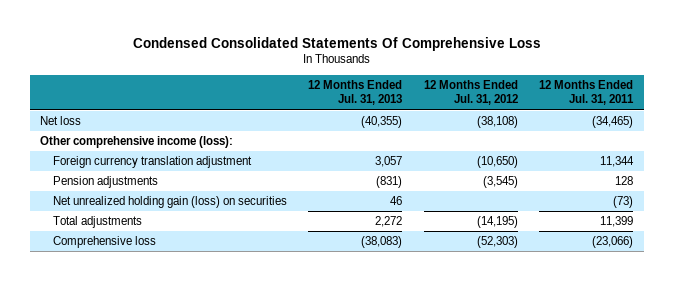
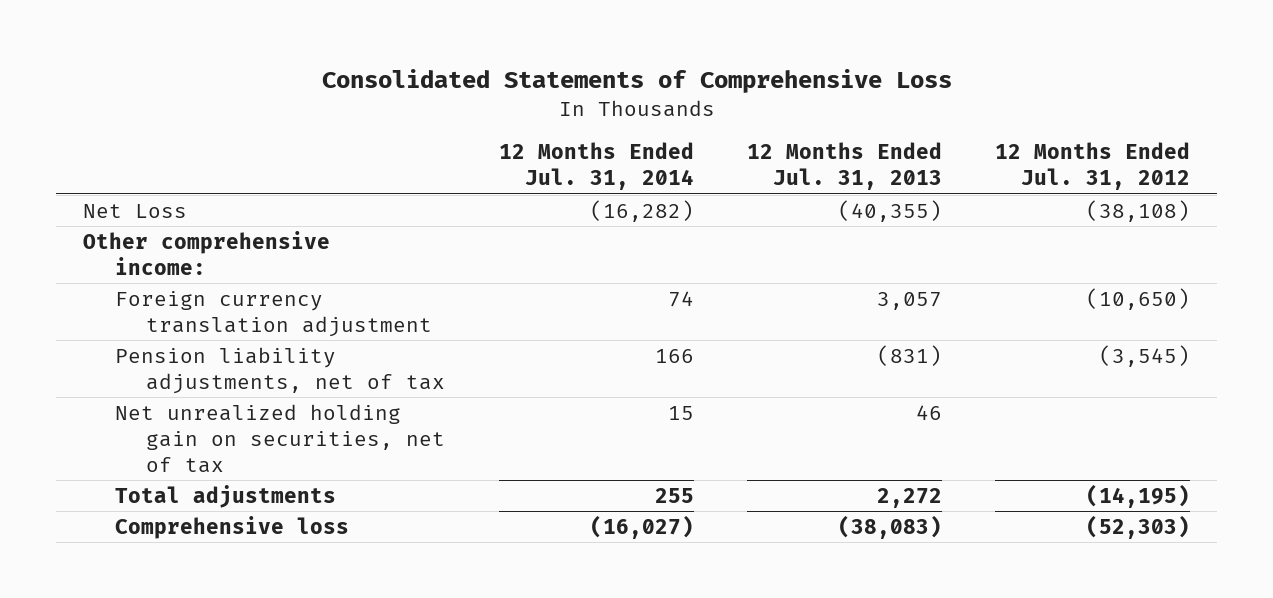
[132,36,541,51] Condensed Consolidated Statements Of Comprehensive Loss -> [321,69,952,94] Consolidated Statements of Comprehensive Loss
[538,80,634,106] 12 Months Ended Jul. 31, 2011 -> none
none -> [498,142,694,191] 12 Months Ended Jul. 31, 2014
[40,116,82,126] Net loss -> [82,203,187,218] Net Loss
[40,136,234,149] Other comprehensive income (loss): -> [82,230,330,275] Other comprehensive income:
[53,176,159,189] Pension adjustments -> [114,346,446,394] Pension liability adjustments, net of tax
[53,196,288,209] Net unrealized holding gain (loss) on securities -> [114,403,446,473] Net unrealized holding gain on securities, net of tax

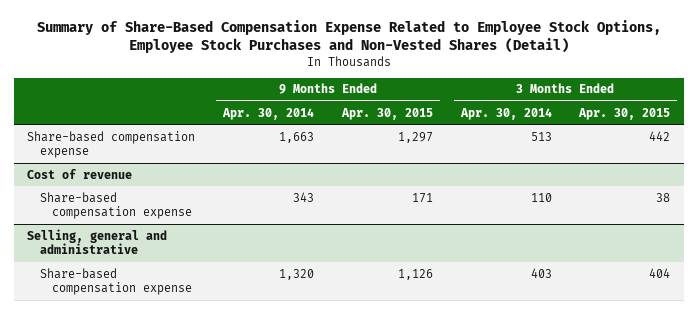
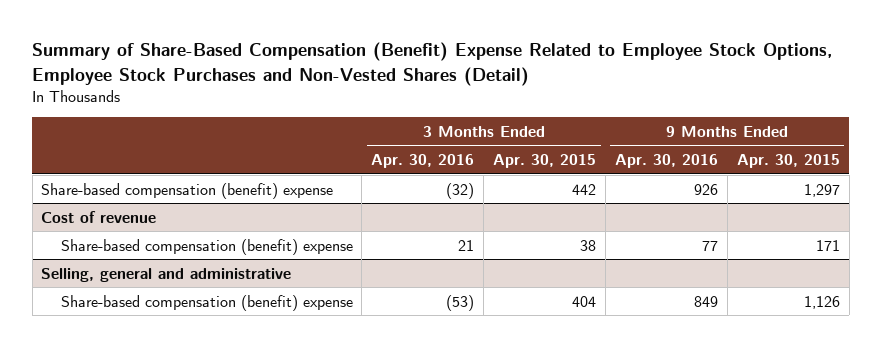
[36,19,661,53] Summary of Share-Based Compensation Expense Related to Employee Stock Options, Employee Stock Purchases and Non-Vested Shares (Detail) -> [32,42,833,86] Summary of Share-Based Compensation (Benefit) Expense Related to Employee Stock Options, Employee Stock Purchases and Non-Vested Shares (Detail)
[222,107,315,120] Apr. 30, 2014 -> none
[459,107,552,120] Apr. 30, 2014 -> none
none -> [371,154,475,169] Apr. 30, 2016
none -> [614,154,718,169] Apr. 30, 2016
[27,130,196,159] Share-based compensation expense -> [41,182,334,199] Share-based compensation (benefit) expense
[39,191,192,220] Share-based compensation expense -> [60,238,353,255] Share-based compensation (benefit) expense
[39,267,192,296] Share-based compensation expense -> [60,294,353,311] Share-based compensation (benefit) expense

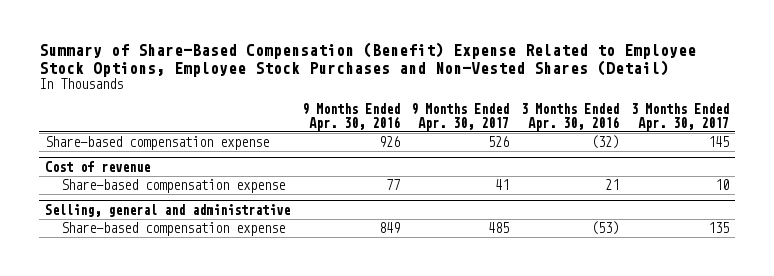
[493,154,597,169] Apr. 30, 2015 -> none
[736,154,840,169] Apr. 30, 2015 -> none
none -> [411,102,510,131] 9 Months Ended Apr. 30, 2017
none -> [630,102,729,131] 3 Months Ended Apr. 30, 2017
[41,182,334,199] Share-based compensation (benefit) expense -> [44,136,269,151] Share-based compensation expense
[60,238,353,255] Share-based compensation (benefit) expense -> [61,179,286,194] Share-based compensation expense
[60,294,353,311] Share-based compensation (benefit) expense -> [61,222,286,237] Share-based compensation expense

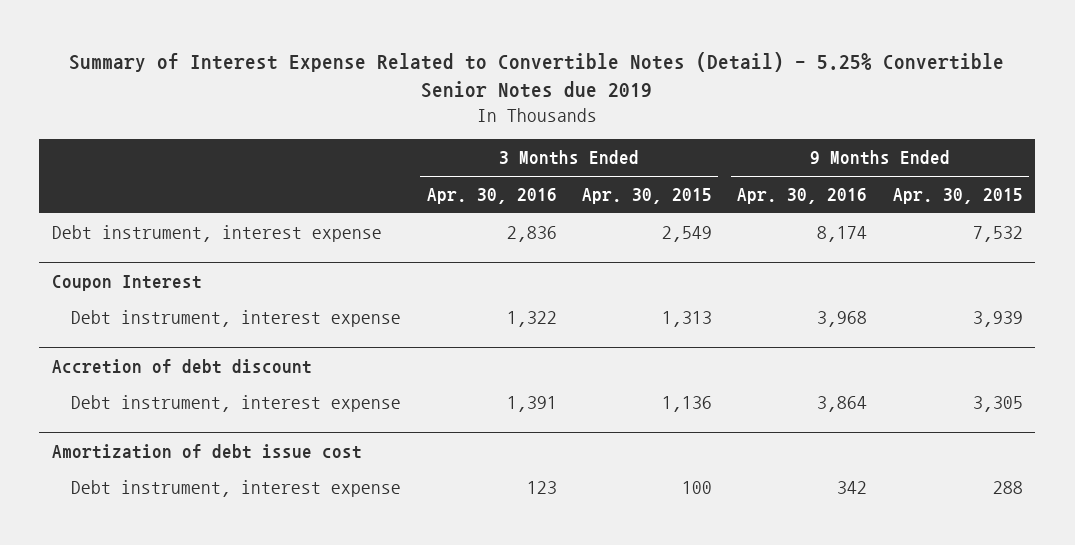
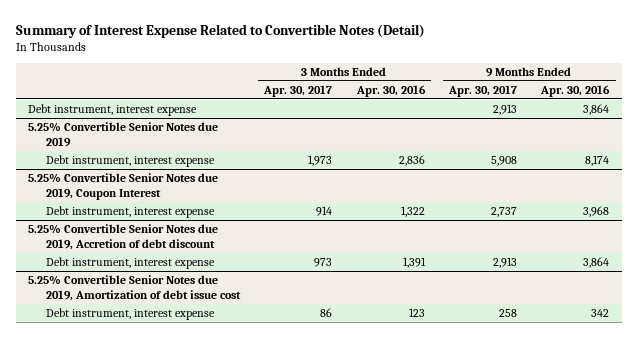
[69,51,1005,99] Summary of Interest Expense Related to Convertible Notes (Detail) - 5.25% Convertible Senior Notes due 2019 -> [15,23,425,38] Summary of Interest Expense Related to Convertible Notes (Detail)
[581,188,712,205] Apr. 30, 2015 -> none
[892,188,1023,205] Apr. 30, 2015 -> none
none -> [263,84,333,97] Apr. 30, 2017
none -> [448,84,518,97] Apr. 30, 2017
none -> [28,104,198,117] Debt instrument, interest expense
none -> [28,122,219,147] 5.25% Convertible Senior Notes due 2019
[51,274,202,291] Coupon Interest -> none
none -> [28,173,219,200] 5.25% Convertible Senior Notes due 2019, Coupon Interest
[51,358,312,374] Accretion of debt discount -> none
none -> [28,224,219,250] 5.25% Convertible Senior Notes due 2019, Accretion of debt discount
[51,443,362,459] Amortization of debt issue cost -> none
none -> [28,275,241,301] 5.25% Convertible Senior Notes due 2019, Amortization of debt issue cost

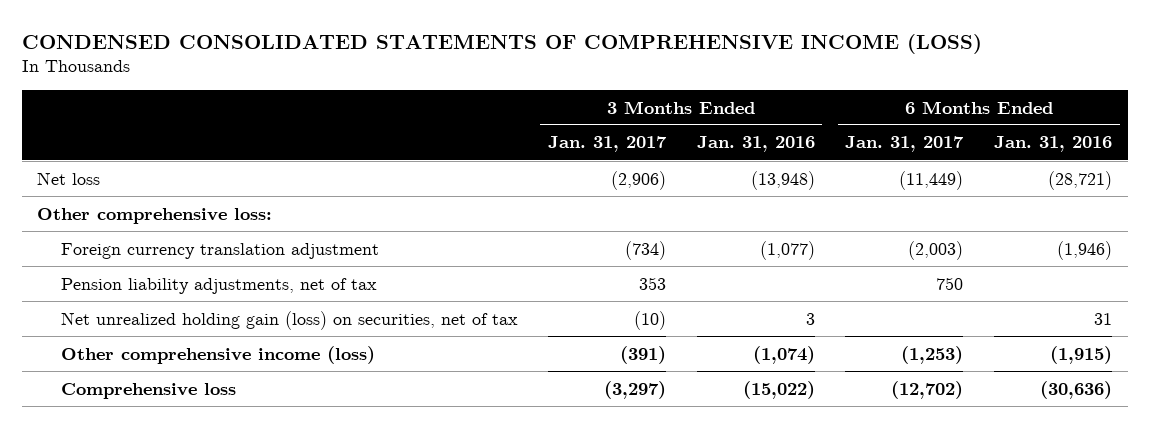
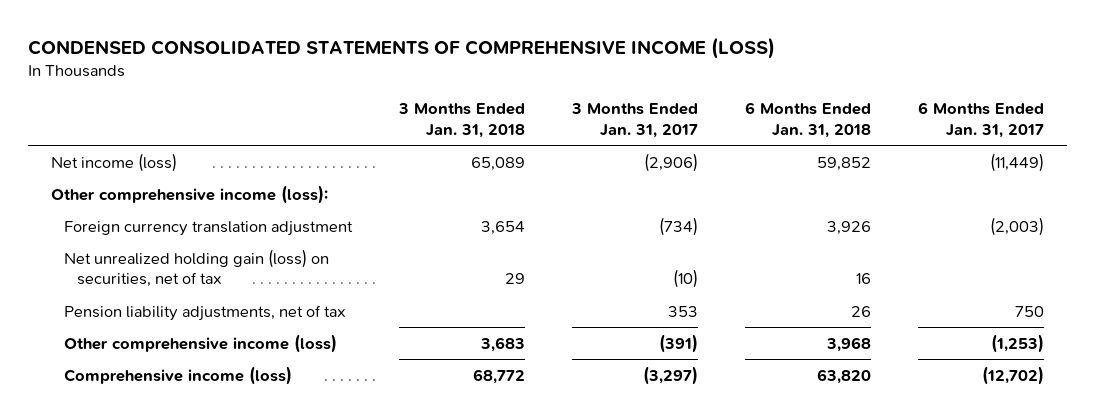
[696,136,815,153] Jan. 31, 2016 -> none
[994,136,1113,153] Jan. 31, 2016 -> none
none -> [398,103,526,138] 3 Months Ended Jan. 31, 2018
none -> [744,102,871,138] 6 Months Ended Jan. 31, 2018
[36,171,100,185] Net loss -> [51,152,178,172] Net income (loss)
[36,207,272,224] Other comprehensive loss: -> [51,184,329,204] Other comprehensive income (loss):
[61,277,378,294] Pension liability adjustments, net of tax -> [64,304,347,321] Pension liability adjustments, net of tax
[61,382,237,399] Comprehensive loss -> [64,365,293,385] Comprehensive income (loss)

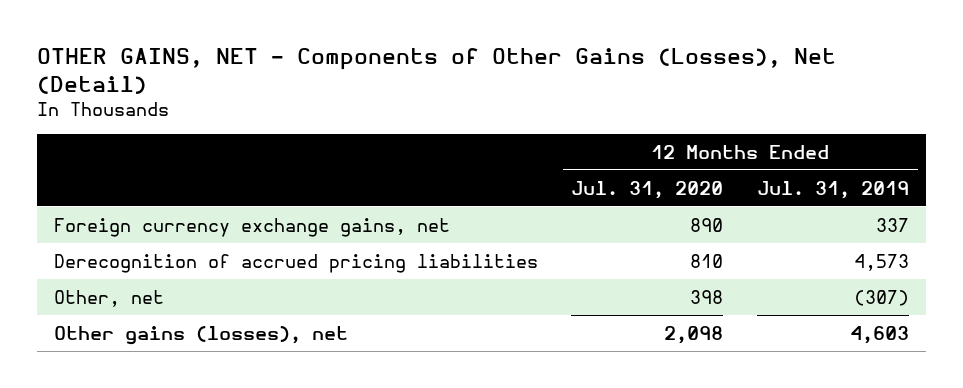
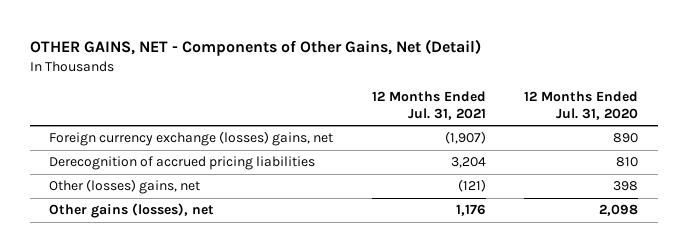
[36,48,836,95] OTHER GAINS, NET - Components of Other Gains (Losses), Net (Detail) -> [29,38,481,56] OTHER GAINS, NET - Components of Other Gains, Net (Detail)
[757,180,910,199] Jul. 31, 2019 -> none
none -> [371,91,486,120] 12 Months Ended Jul. 31, 2021
[53,217,450,237] Foreign currency exchange gains, net -> [49,131,334,147] Foreign currency exchange (losses) gains, net
[53,289,164,307] Other, net -> [49,179,201,195] Other (losses) gains, net

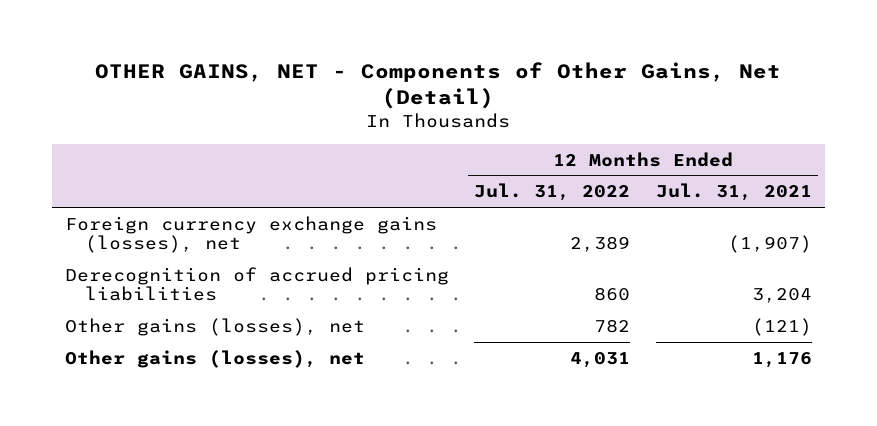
[524,91,639,120] 12 Months Ended Jul. 31, 2020 -> none
none -> [474,183,631,202] Jul. 31, 2022
[49,131,334,147] Foreign currency exchange (losses) gains, net -> [64,215,437,254] Foreign currency exchange gains (losses), net
[49,179,201,195] Other (losses) gains, net -> [64,317,365,336] Other gains (losses), net

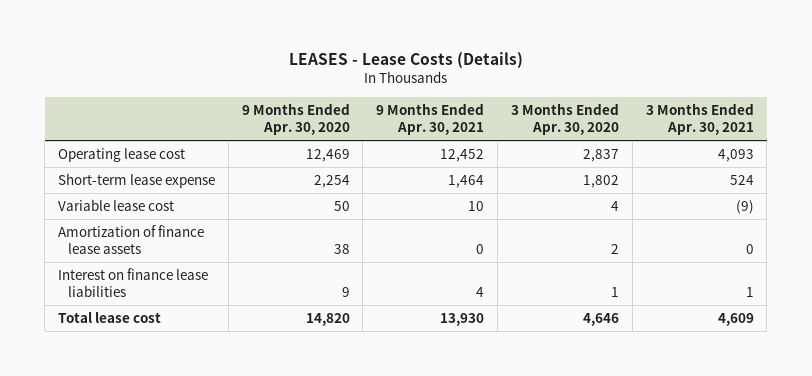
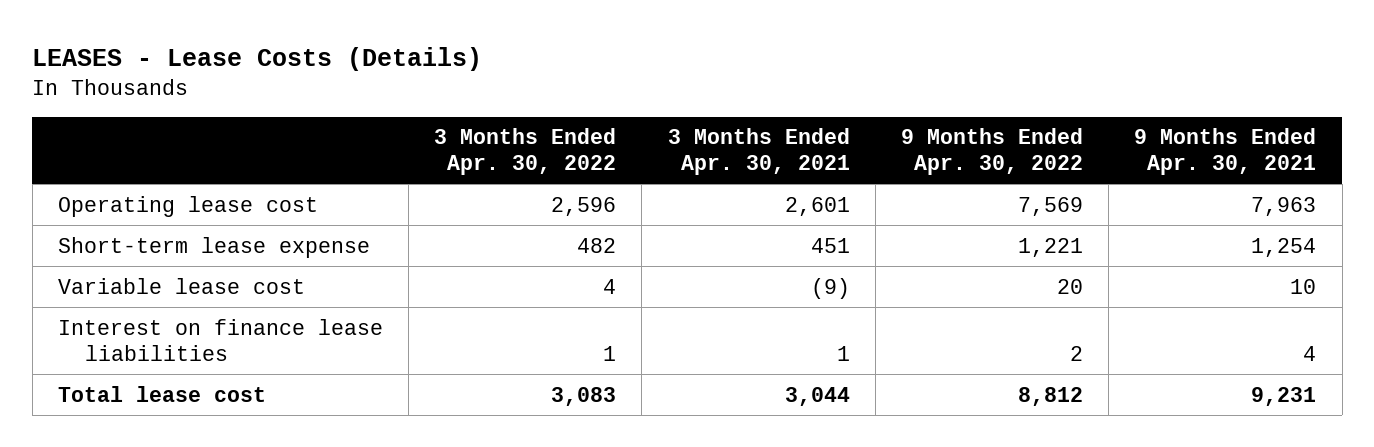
[241,102,350,135] 9 Months Ended Apr. 30, 2020 -> none
[510,102,619,135] 3 Months Ended Apr. 30, 2020 -> none
none -> [434,128,617,176] 3 Months Ended Apr. 30, 2022
none -> [901,128,1084,176] 9 Months Ended Apr. 30, 2022
[440,148,485,162] 12,452 -> [1251,196,1317,216] 7,963
[717,148,754,162] 4,093 -> [784,196,850,216] 2,601
[448,174,485,188] 1,464 -> [1251,237,1317,257] 1,254
[729,174,754,185] 524 -> [810,237,850,253] 451
[58,224,205,255] Amortization of finance lease assets -> none
[440,312,485,326] 13,930 -> [1251,386,1317,406] 9,231
[717,312,754,326] 4,609 -> [784,386,850,406] 3,044

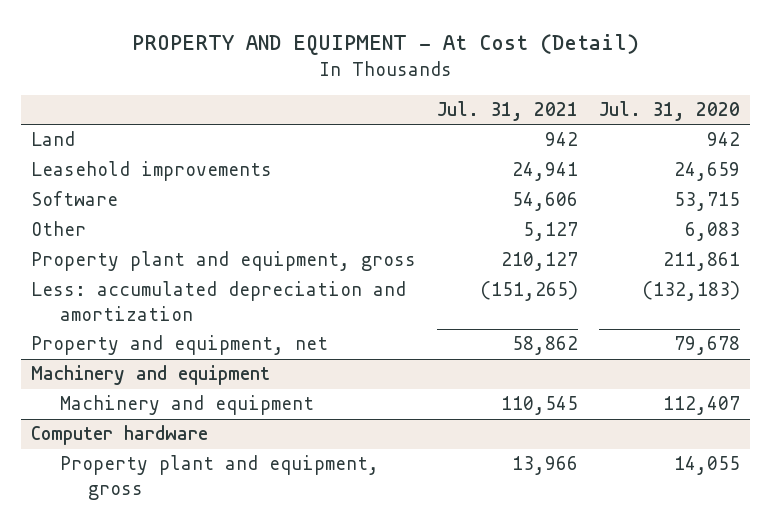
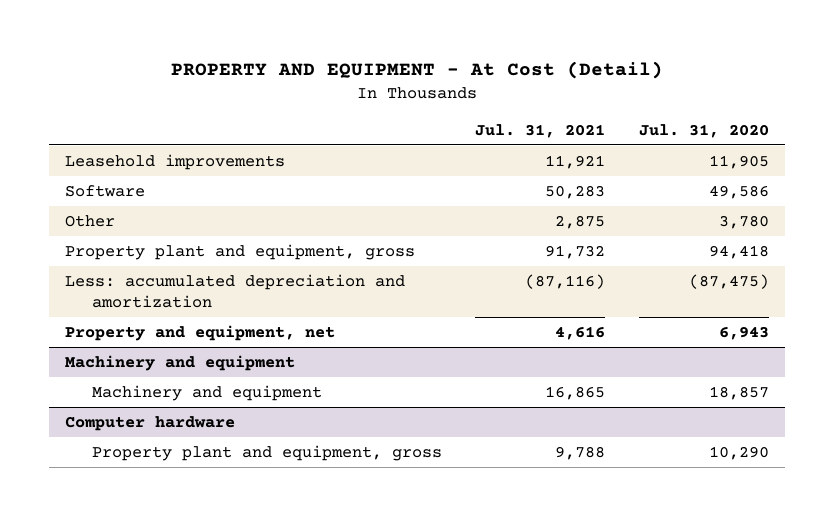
[31,131,76,147] Land -> none
[512,162,579,182] 24,941 -> [545,154,606,169] 11,921
[673,162,740,182] 24,659 -> [708,154,769,169] 11,905
[512,192,579,212] 54,606 -> [545,184,606,199] 50,283
[673,192,740,212] 53,715 -> [708,184,769,199] 49,586
[523,222,579,242] 5,127 -> [555,214,606,229] 2,875
[684,222,740,242] 6,083 -> [718,214,769,229] 3,780
[501,252,579,272] 210,127 -> [545,244,606,259] 91,732
[662,252,740,272] 211,861 -> [708,244,769,259] 94,418
[480,281,579,302] (151,265) -> [525,273,606,289] (87,116)
[641,281,740,302] (132,183) -> [688,273,769,289] (87,475)
[512,336,579,356] 58,862 -> [555,325,606,340] 4,616
[673,336,740,356] 79,678 -> [718,325,769,340] 6,943
[501,396,579,416] 110,545 -> [545,385,606,400] 16,865
[662,396,740,416] 112,407 -> [708,385,769,400] 18,857
[512,456,579,476] 13,966 -> [555,445,606,460] 9,788
[673,456,740,476] 14,055 -> [708,445,769,460] 10,290

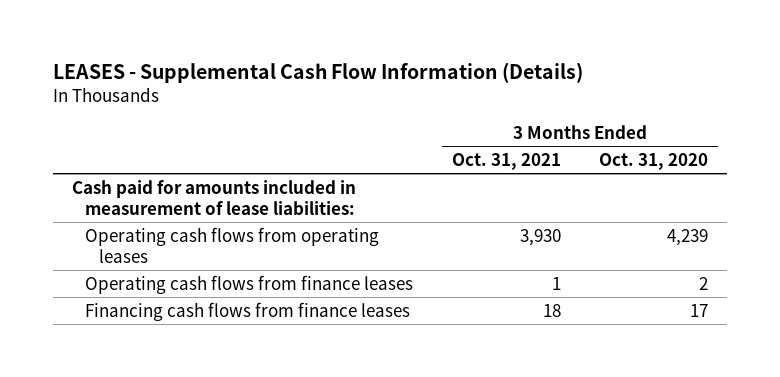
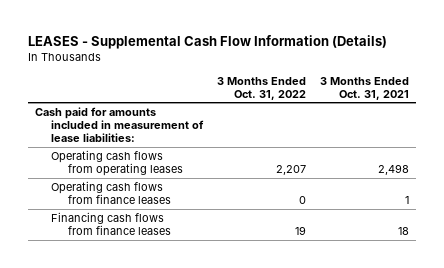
[599,153,709,171] Oct. 31, 2020 -> none
none -> [217,76,307,100] 3 Months Ended Oct. 31, 2022
[519,228,561,246] 3,930 -> [377,164,409,176] 2,498

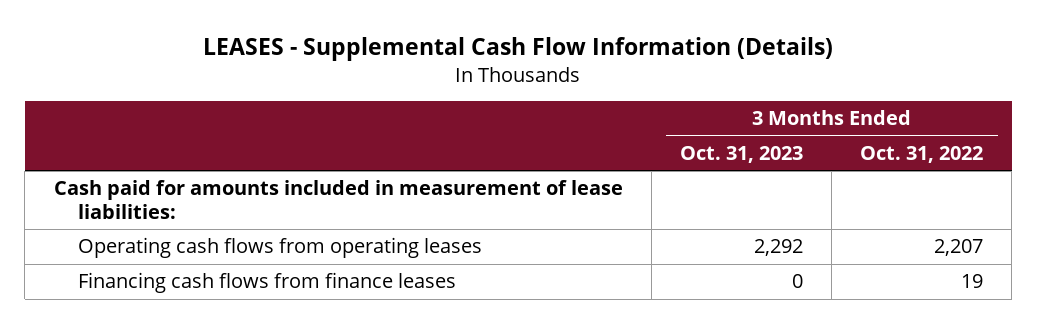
[319,76,409,100] 3 Months Ended Oct. 31, 2021 -> none
none -> [679,145,803,163] Oct. 31, 2023
[51,180,171,205] Operating cash flows from finance leases -> none

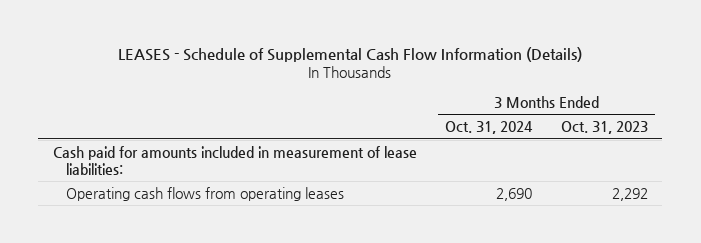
[203,37,834,62] LEASES - Supplemental Cash Flow Information (Details) -> [118,46,583,62] LEASES - Schedule of Supplemental Cash Flow Information (Details)
[860,145,984,163] Oct. 31, 2022 -> none
none -> [445,121,534,135] Oct. 31, 2024
[77,272,456,294] Financing cash flows from finance leases -> none

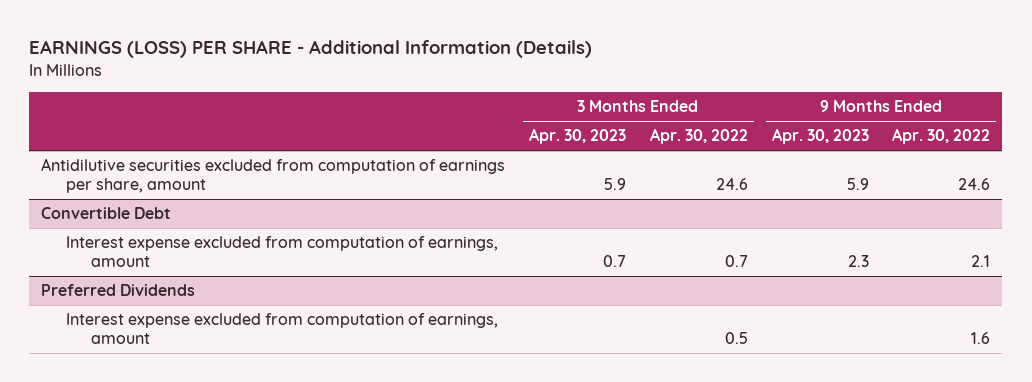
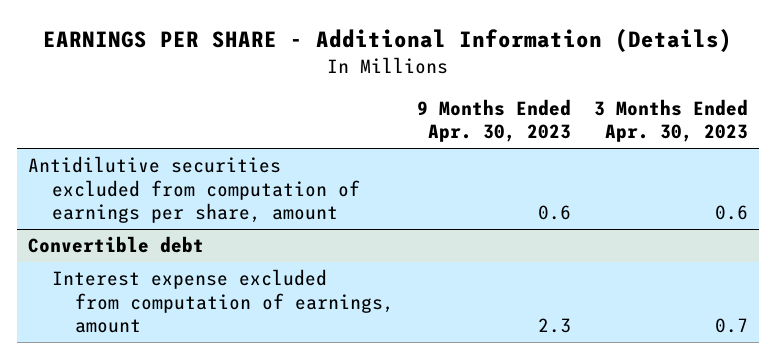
[29,40,593,59] EARNINGS (LOSS) PER SHARE - Additional Information (Details) -> [43,28,733,52] EARNINGS PER SHARE - Additional Information (Details)
[649,128,748,145] Apr. 30, 2022 -> none
[892,128,991,145] Apr. 30, 2022 -> none
[604,178,627,191] 5.9 -> [714,204,748,220] 0.6
[846,178,869,191] 5.9 -> [538,204,572,220] 0.6
[41,207,172,220] Convertible Debt -> [28,236,205,254] Convertible debt
[41,284,196,297] Preferred Dividends -> none
[66,313,499,345] Interest expense excluded from computation of earnings, amount -> none

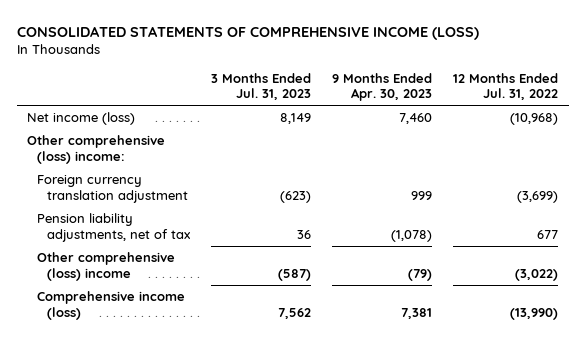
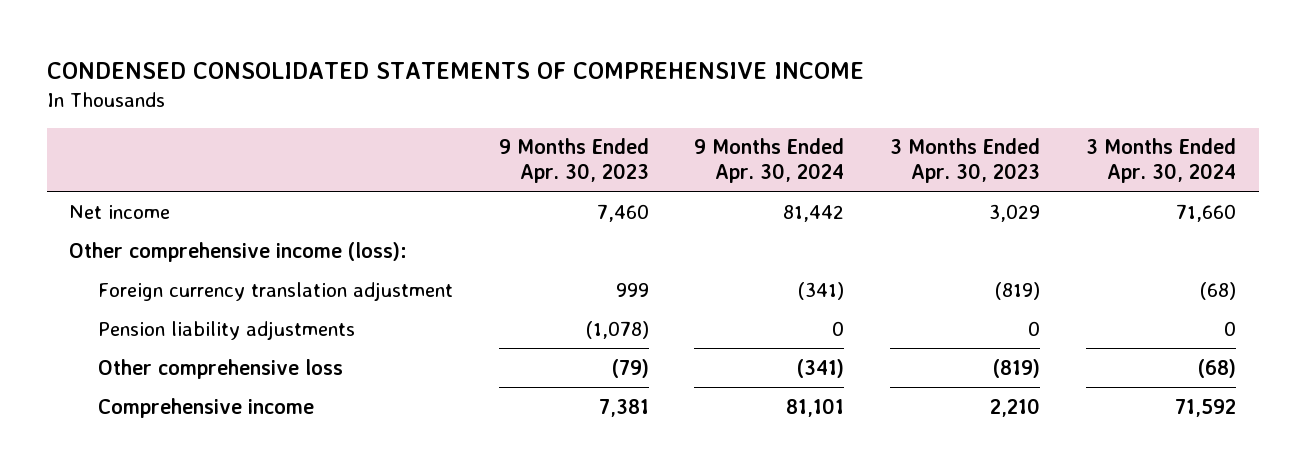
[16,25,479,40] CONSOLIDATED STATEMENTS OF COMPREHENSIVE INCOME (LOSS) -> [46,61,864,79] CONDENSED CONSOLIDATED STATEMENTS OF COMPREHENSIVE INCOME
[210,73,311,101] 3 Months Ended Jul. 31, 2023 -> none
[452,73,558,101] 12 Months Ended Jul. 31, 2022 -> none
none -> [694,138,845,183] 9 Months Ended Apr. 30, 2024
none -> [890,138,1041,183] 3 Months Ended Apr. 30, 2023
none -> [1085,138,1236,183] 3 Months Ended Apr. 30, 2024
[27,112,136,126] Net income (loss) -> [69,204,171,219] Net income
[27,135,166,164] Other comprehensive (loss) income: -> [69,241,408,262] Other comprehensive income (loss):
[36,213,191,242] Pension liability adjustments, net of tax -> [98,320,356,340] Pension liability adjustments
[36,252,175,281] Other comprehensive (loss) income -> [98,358,344,379] Other comprehensive loss
[36,291,185,320] Comprehensive income (loss) -> [98,397,315,418] Comprehensive income

